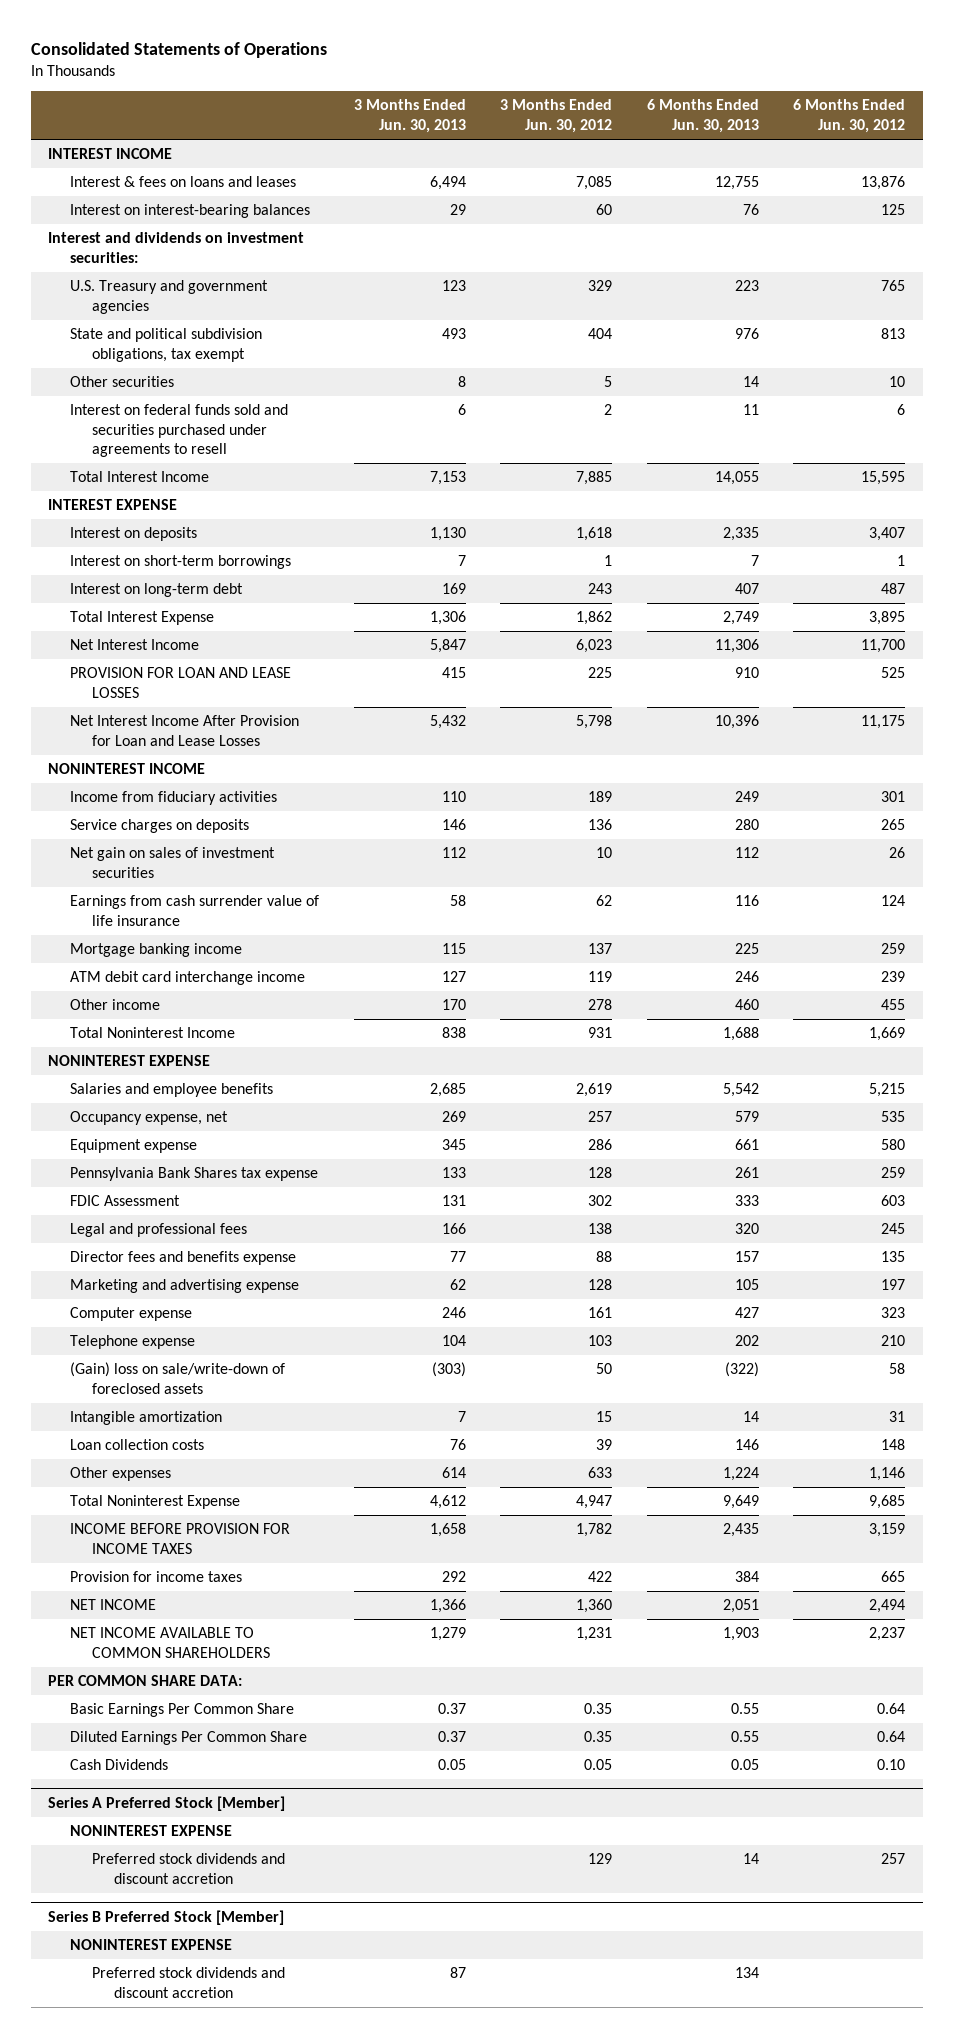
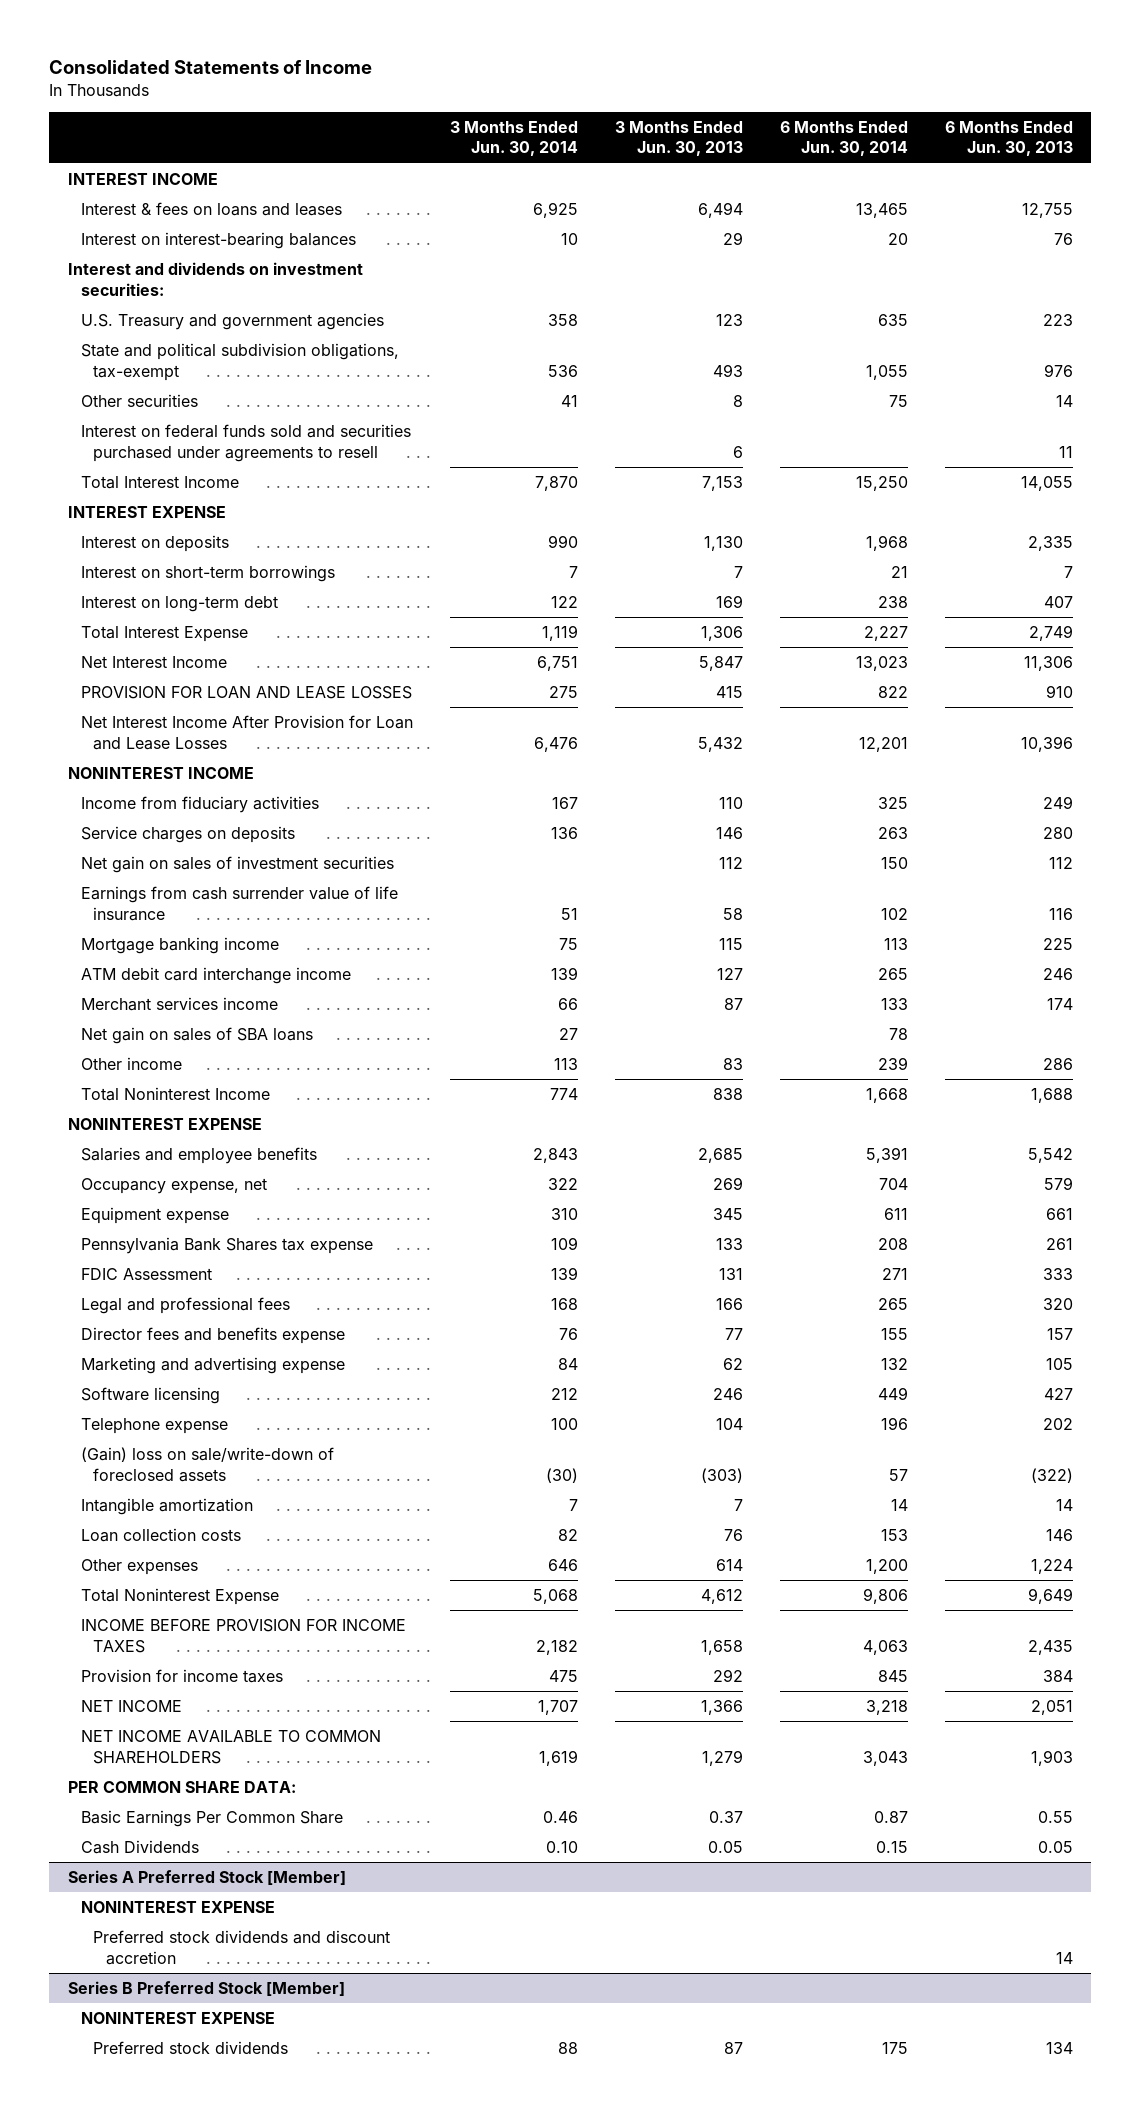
[30,41,327,58] Consolidated Statements of Operations -> [49,60,373,75] Consolidated Statements of Income
[500,99,613,134] 3 Months Ended Jun. 30, 2012 -> none
[793,99,906,134] 6 Months Ended Jun. 30, 2012 -> none
none -> [449,120,578,157] 3 Months Ended Jun. 30, 2014
none -> [779,120,908,157] 6 Months Ended Jun. 30, 2014
[69,328,262,362] State and political subdivision obligations, tax exempt -> [80,343,399,381] State and political subdivision obligations, tax-exempt
none -> [80,997,278,1012] Merchant services income
none -> [80,1027,313,1045] Net gain on sales of SBA loans
[441,999,466,1011] 170 -> [722,1058,743,1071] 83
[734,999,759,1011] 460 -> [1042,1058,1073,1071] 286
[69,1307,192,1322] Computer expense -> [80,1387,220,1405] Software licensing
[69,1731,307,1746] Diluted Earnings Per Common Share -> none
[92,1967,286,1998] Preferred stock dividends and discount accretion -> [93,2041,289,2055] Preferred stock dividends

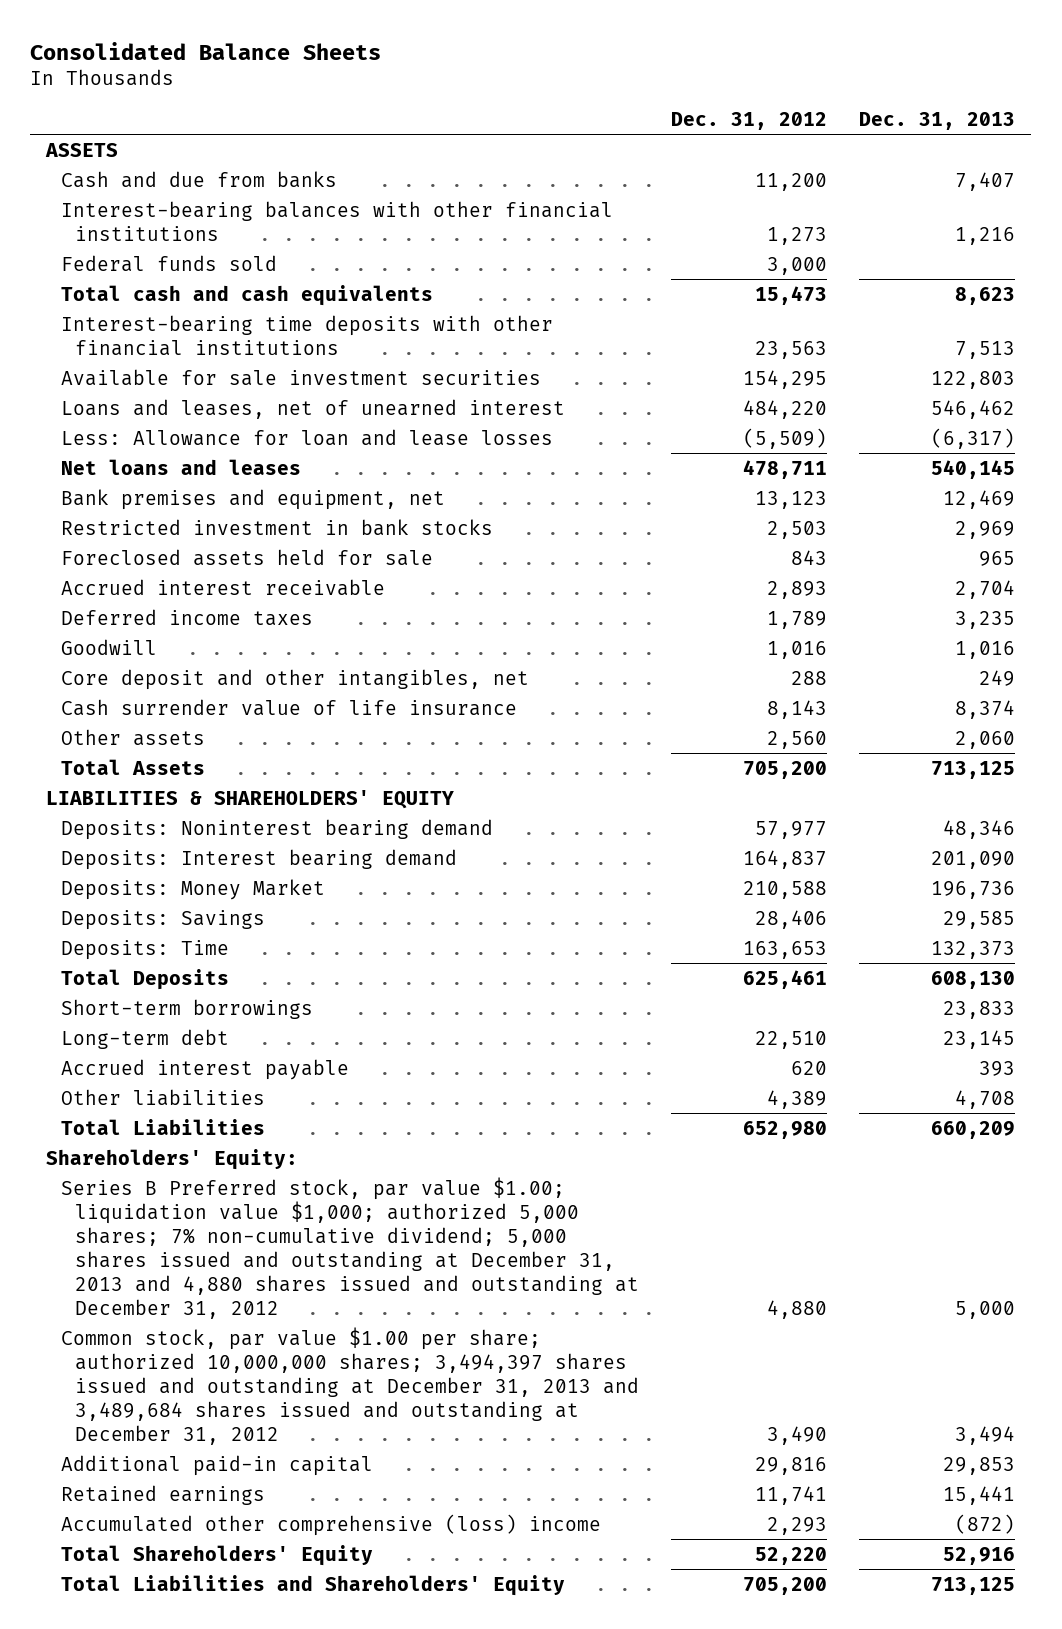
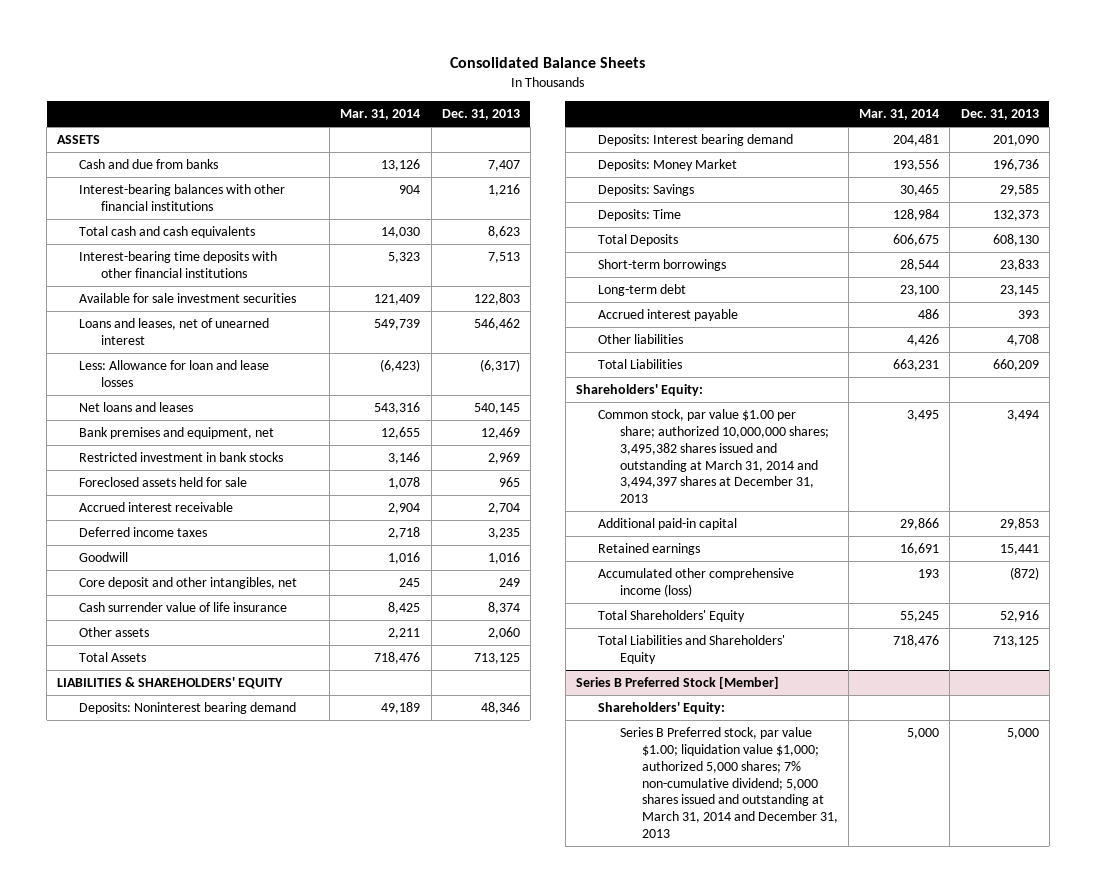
[671,111,828,130] Dec. 31, 2012 -> none
none -> [340,109,421,121] Mar. 31, 2014
[60,254,277,272] Federal funds sold -> none
[60,1176,640,1319] Series B Preferred stock, par value $1.00; liquidation value $1,000; authorized 5,000 shares; 7% non-cumulative dividend; 5,000 shares issued and outstanding at December 31, 2013 and 4,880 shares issued and outstanding at December 31, 2012 -> none
[60,1326,640,1445] Common stock, par value $1.00 per share; authorized 10,000,000 shares; 3,494,397 shares issued and outstanding at December 31, 2013 and 3,489,684 shares issued and outstanding at December 31, 2012 -> [597,409,829,504] Common stock, par value $1.00 per share; authorized 10,000,000 shares; 3,495,382 shares issued and outstanding at March 31, 2014 and 3,494,397 shares at December 31, 2013
[60,1513,601,1536] Accumulated other comprehensive (loss) income -> [597,568,794,597] Accumulated other comprehensive income (loss)
none -> [575,676,779,690] Series B Preferred Stock [Member]
none -> [597,702,725,715] Shareholders' Equity:
none -> [619,727,838,838] Series B Preferred stock, par value $1.00; liquidation value $1,000; authorized 5,000 shares; 7% non-cumulative dividend; 5,000 shares issued and outstanding at March 31, 2014 and December 31, 2013

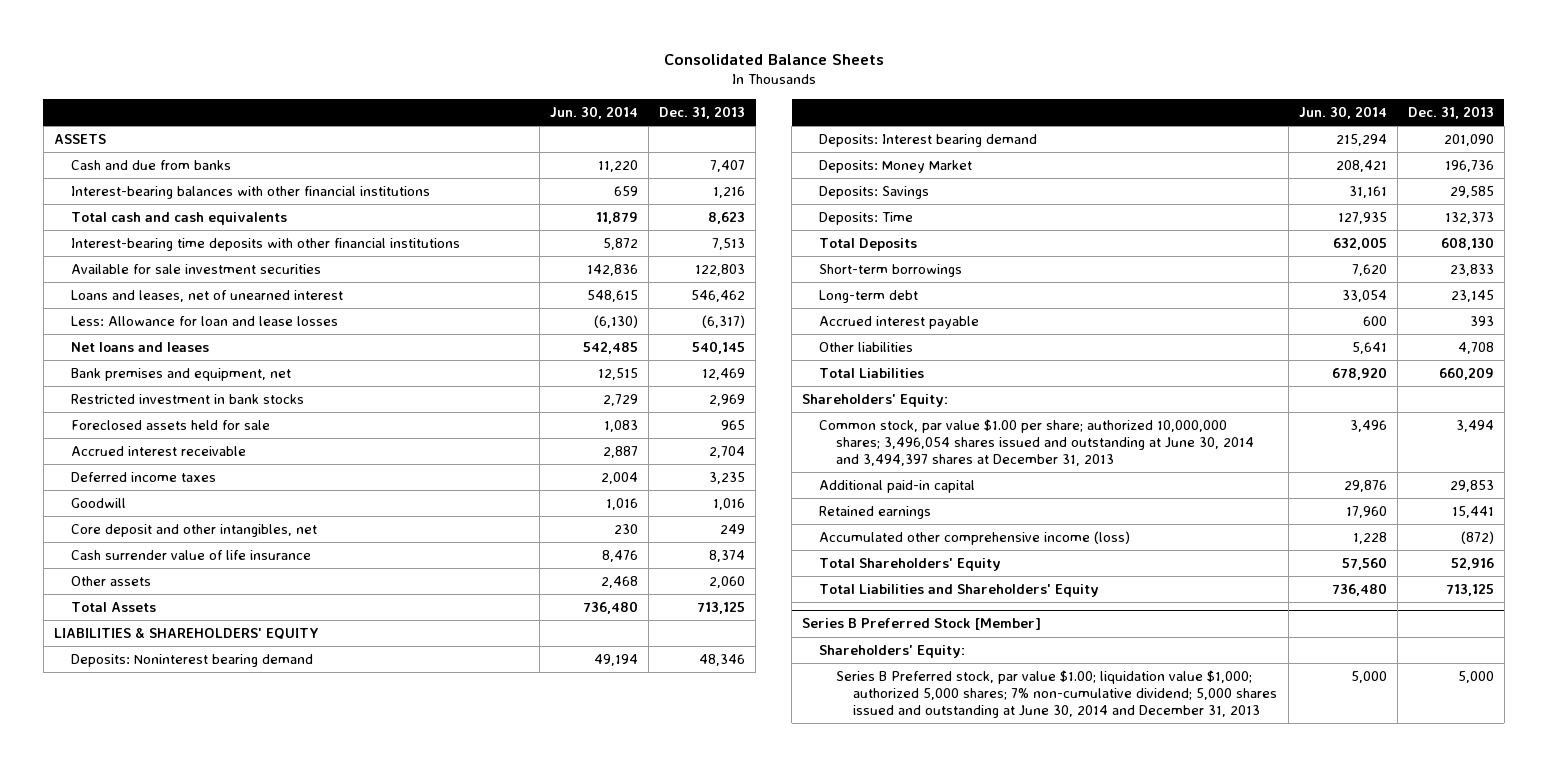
[340,109,421,121] Mar. 31, 2014 -> none
none -> [550,105,639,119] Jun. 30, 2014
[597,409,829,504] Common stock, par value $1.00 per share; authorized 10,000,000 shares; 3,495,382 shares issued and outstanding at March 31, 2014 and 3,494,397 shares at December 31, 2013 -> [819,419,1255,466] Common stock, par value $1.00 per share; authorized 10,000,000 shares; 3,496,054 shares issued and outstanding at June 30, 2014 and 3,494,397 shares at December 31, 2013
[619,727,838,838] Series B Preferred stock, par value $1.00; liquidation value $1,000; authorized 5,000 shares; 7% non-cumulative dividend; 5,000 shares issued and outstanding at March 31, 2014 and December 31, 2013 -> [836,670,1278,718] Series B Preferred stock, par value $1.00; liquidation value $1,000; authorized 5,000 shares; 7% non-cumulative dividend; 5,000 shares issued and outstanding at June 30, 2014 and December 31, 2013

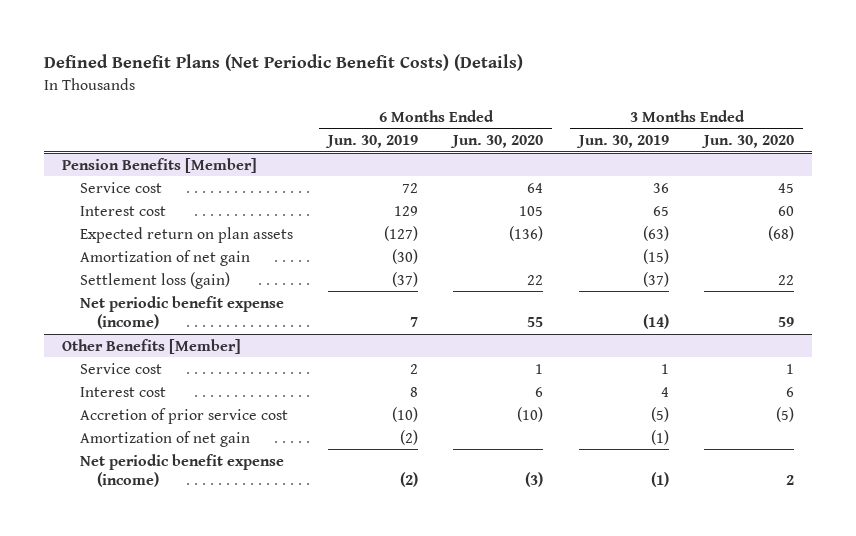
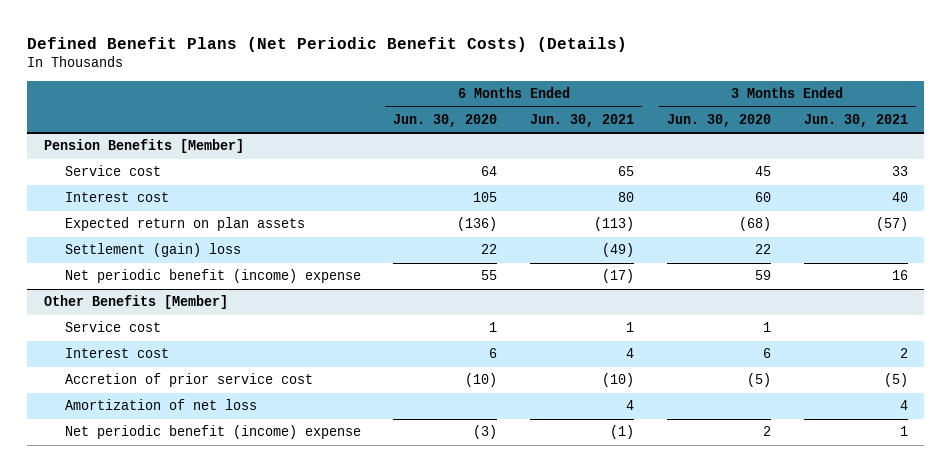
[324,135,418,149] Jun. 30, 2019 -> none
[575,135,669,149] Jun. 30, 2019 -> none
none -> [530,113,635,127] Jun. 30, 2021
none -> [803,113,908,127] Jun. 30, 2021
[79,249,250,266] Amortization of net gain -> none
[79,271,230,289] Settlement loss (gain) -> [64,243,241,258] Settlement (gain) loss
[79,295,284,329] Net periodic benefit expense (income) -> [64,269,361,284] Net periodic benefit (income) expense
[79,430,250,447] Amortization of net gain -> [64,399,257,411] Amortization of net loss
[79,453,284,487] Net periodic benefit expense (income) -> [64,425,361,440] Net periodic benefit (income) expense

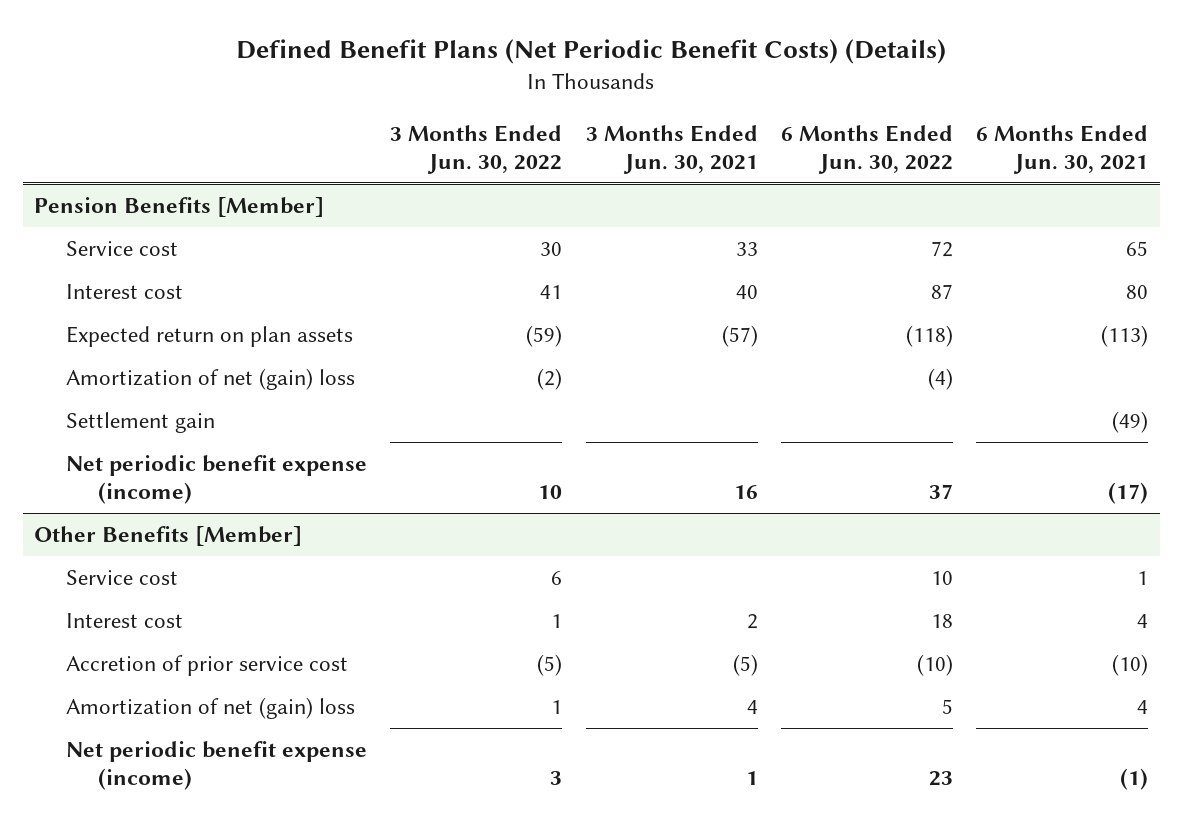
[393,113,498,127] Jun. 30, 2020 -> none
[667,113,772,127] Jun. 30, 2020 -> none
none -> [390,124,563,174] 3 Months Ended Jun. 30, 2022
none -> [780,124,953,174] 6 Months Ended Jun. 30, 2022
none -> [65,367,355,390] Amortization of net (gain) loss
[64,243,241,258] Settlement (gain) loss -> [65,411,215,433] Settlement gain
[64,269,361,284] Net periodic benefit (income) expense -> [65,454,367,504] Net periodic benefit expense (income)
[64,399,257,411] Amortization of net loss -> [65,696,355,719] Amortization of net (gain) loss
[64,425,361,440] Net periodic benefit (income) expense -> [65,740,367,790] Net periodic benefit expense (income)

